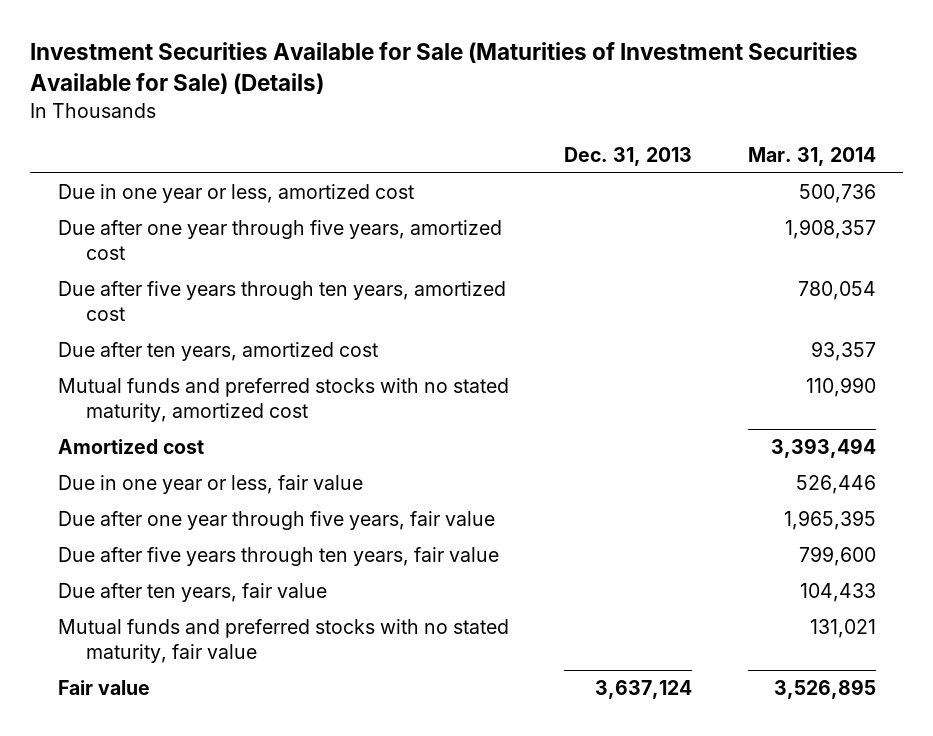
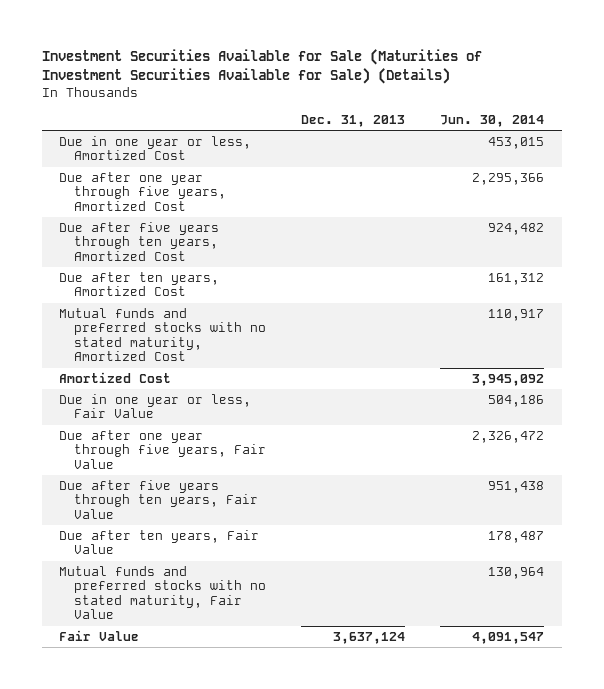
[747,147,876,167] Mar. 31, 2014 -> none
none -> [440,114,545,127] Jun. 30, 2014
[57,184,414,204] Due in one year or less, amortized cost -> [59,135,252,161] Due in one year or less, Amortized Cost
[57,220,502,261] Due after one year through five years, amortized cost -> [59,171,226,211] Due after one year through five years, Amortized Cost
[57,281,506,322] Due after five years through ten years, amortized cost -> [59,221,220,261] Due after five years through ten years, Amortized Cost
[57,342,378,362] Due after ten years, amortized cost -> [59,271,220,297] Due after ten years, Amortized Cost
[57,378,509,423] Mutual funds and preferred stocks with no stated maturity, amortized cost -> [59,307,266,362] Mutual funds and preferred stocks with no stated maturity, Amortized Cost
[57,439,204,455] Amortized cost -> [59,371,172,383] Amortized Cost
[57,475,363,495] Due in one year or less, fair value -> [59,393,252,419] Due in one year or less, Fair Value
[57,511,495,531] Due after one year through five years, fair value -> [59,429,266,469] Due after one year through five years, Fair Value
[57,547,499,567] Due after five years through ten years, fair value -> [59,479,258,519] Due after five years through ten years, Fair Value
[57,583,327,603] Due after ten years, fair value -> [59,529,260,555] Due after ten years, Fair Value
[57,619,509,664] Mutual funds and preferred stocks with no stated maturity, fair value -> [59,565,266,620] Mutual funds and preferred stocks with no stated maturity, Fair Value
[57,680,150,696] Fair value -> [59,629,140,641] Fair Value

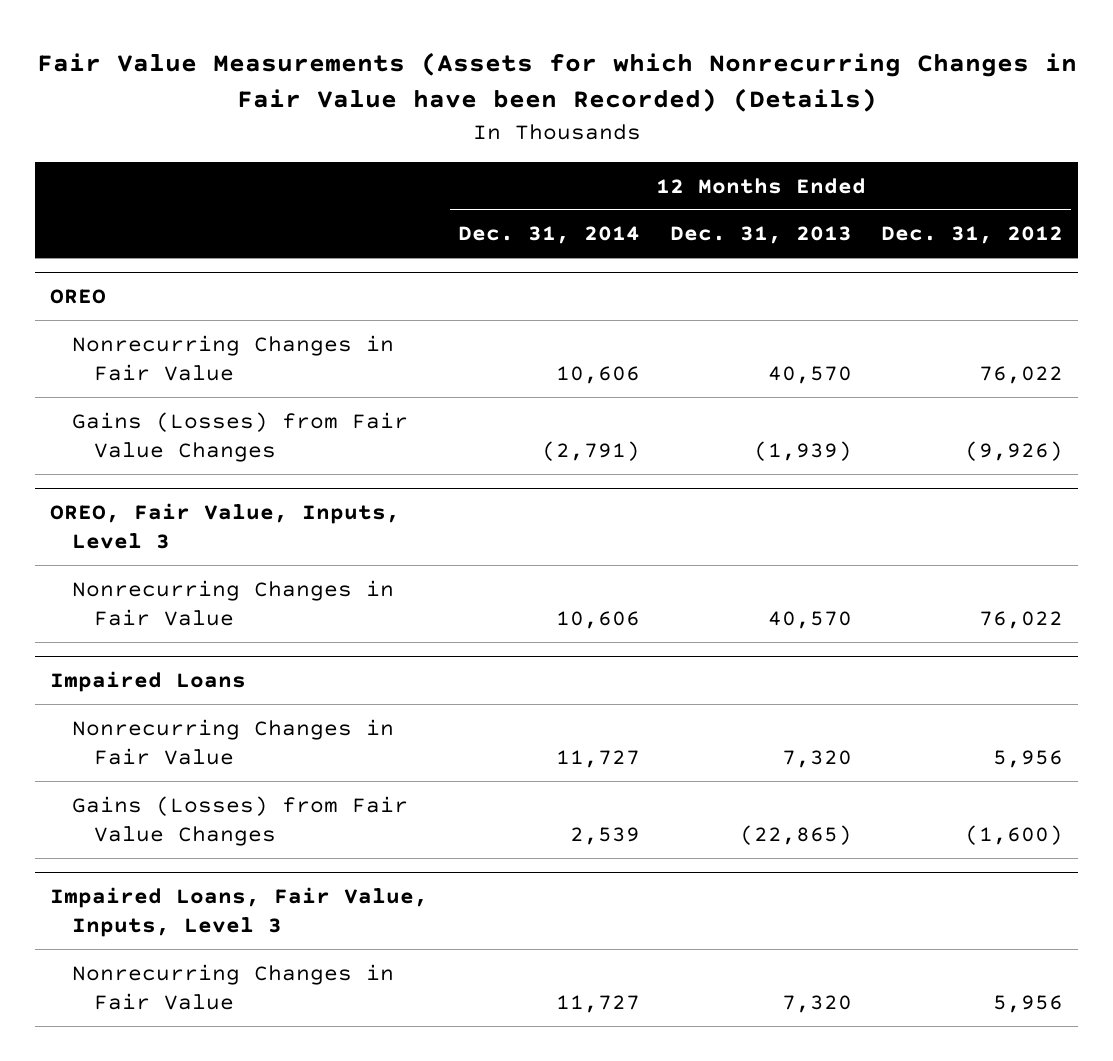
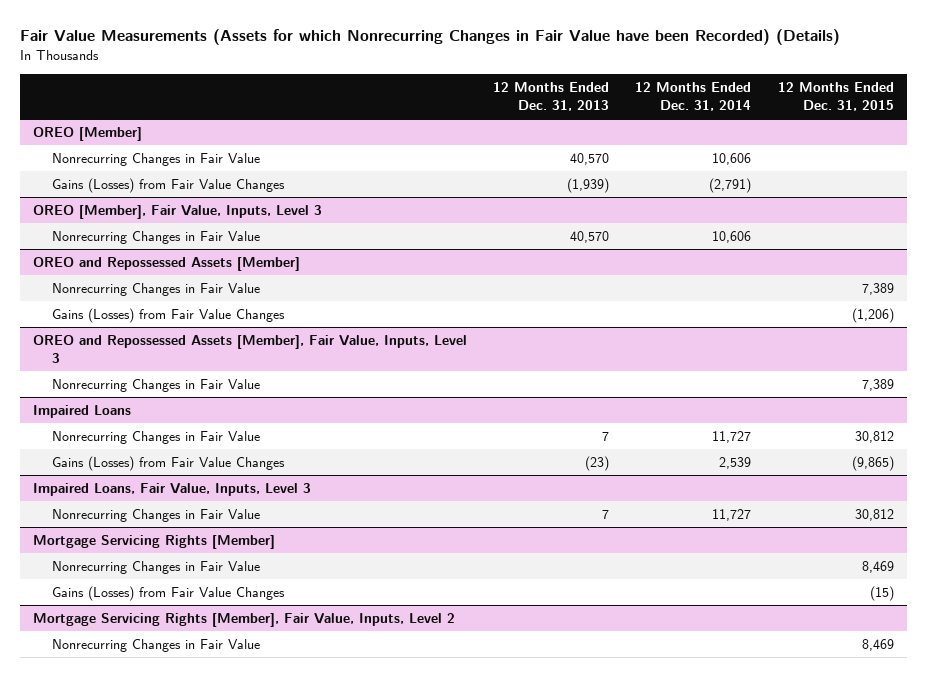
[881,226,1064,245] Dec. 31, 2012 -> none
none -> [777,82,894,112] 12 Months Ended Dec. 31, 2015
[50,289,107,305] OREO -> [32,126,142,141] OREO [Member]
[50,503,401,550] OREO, Fair Value, Inputs, Level 3 -> [32,204,322,219] OREO [Member], Fair Value, Inputs, Level 3
none -> [32,256,300,271] OREO and Repossessed Assets [Member]
none -> [51,282,260,296] Nonrecurring Changes in Fair Value
none -> [51,307,285,323] Gains (Losses) from Fair Value Changes
none -> [32,334,467,363] OREO and Repossessed Assets [Member], Fair Value, Inputs, Level 3
none -> [51,378,260,392] Nonrecurring Changes in Fair Value
[781,749,852,768] 7,320 -> [602,431,610,441] 7
[739,824,852,845] (22,865) -> [585,455,610,471] (23)
[781,994,852,1013] 7,320 -> [602,509,610,519] 7
none -> [32,534,275,549] Mortgage Servicing Rights [Member]
none -> [51,560,260,574] Nonrecurring Changes in Fair Value
none -> [51,585,285,601] Gains (Losses) from Fair Value Changes
none -> [32,612,455,627] Mortgage Servicing Rights [Member], Fair Value, Inputs, Level 2
none -> [51,638,260,652] Nonrecurring Changes in Fair Value

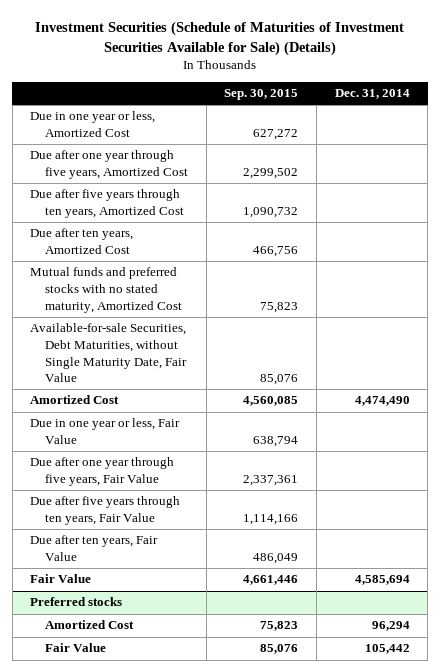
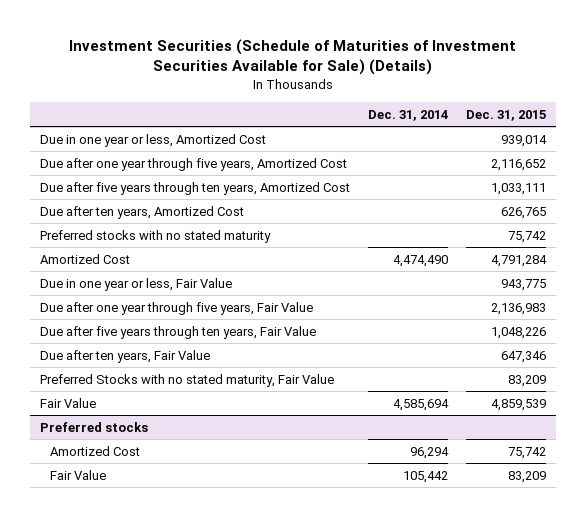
[224,89,299,101] Sep. 30, 2015 -> none
none -> [466,110,547,122] Dec. 31, 2015
[30,323,188,383] Available-for-sale Securities, Debt Maturities, without Single Maturity Date, Fair Value -> none
[30,267,183,313] Mutual funds and preferred stocks with no stated maturity, Amortized Cost -> [39,229,271,243] Preferred stocks with no stated maturity
none -> [39,373,334,387] Preferred Stocks with no stated maturity, Fair Value

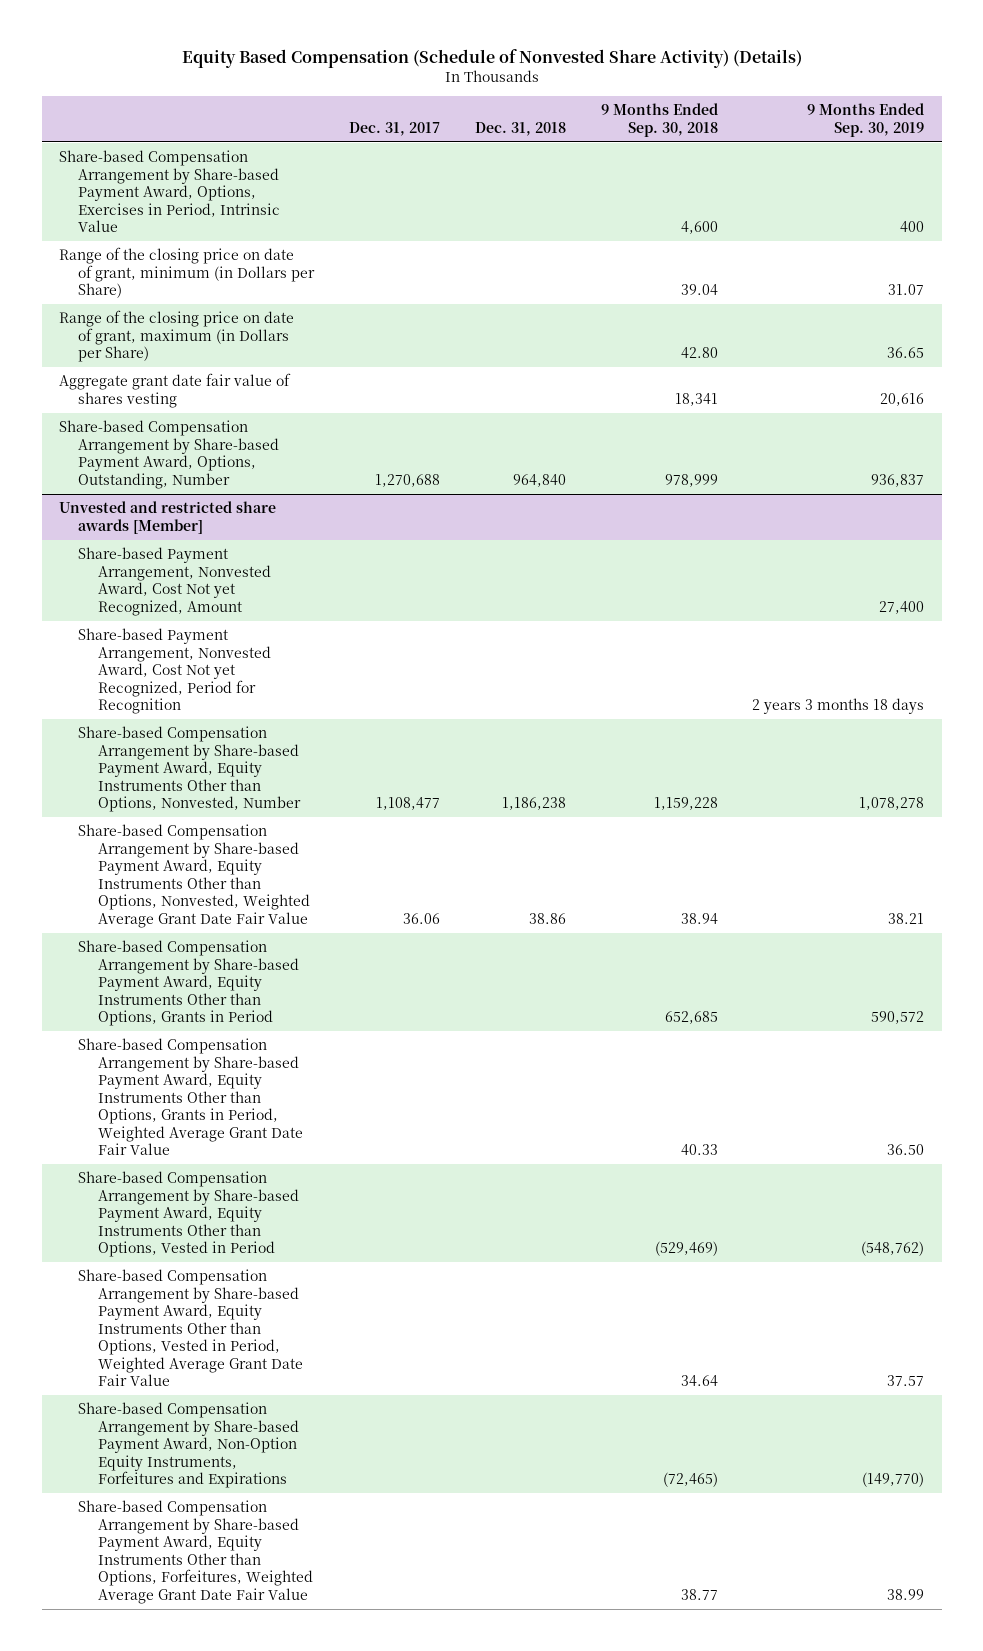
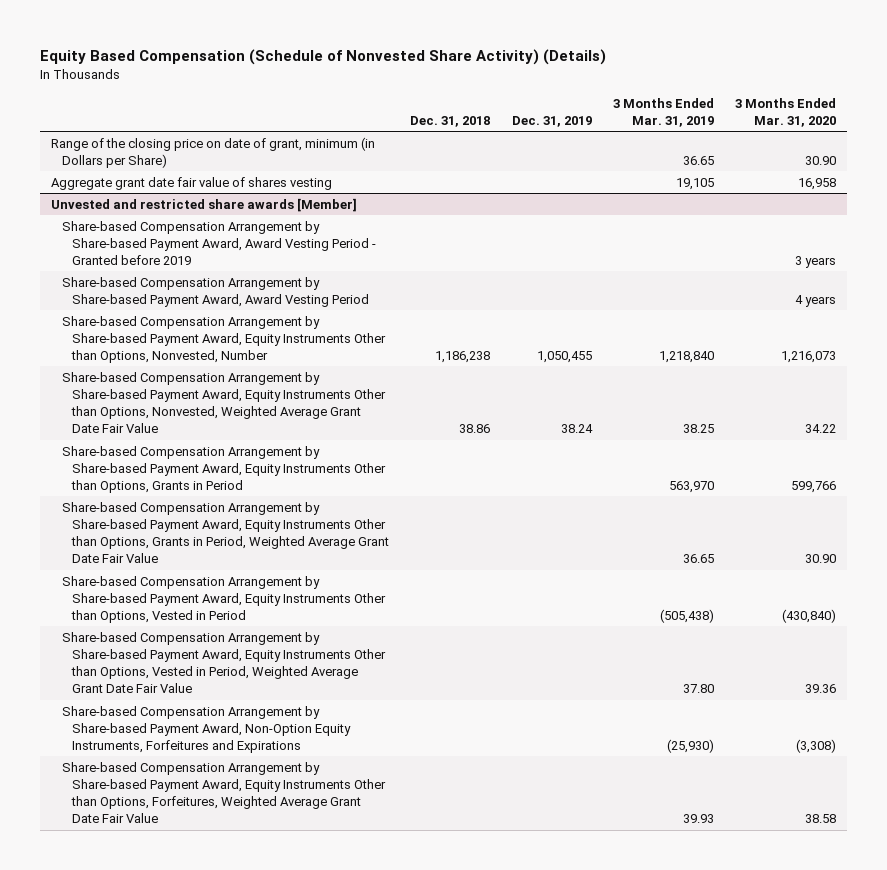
[349,121,441,136] Dec. 31, 2017 -> none
[600,103,718,137] 9 Months Ended Sep. 30, 2018 -> none
[807,103,925,137] 9 Months Ended Sep. 30, 2019 -> none
none -> [511,115,592,127] Dec. 31, 2019
none -> [612,97,714,127] 3 Months Ended Mar. 31, 2019
none -> [735,97,837,127] 3 Months Ended Mar. 31, 2020
[59,150,281,233] Share-based Compensation Arrangement by Share-based Payment Award, Options, Exercises in Period, Intrinsic Value -> none
[59,310,295,363] Range of the closing price on date of grant, maximum (in Dollars per Share) -> none
[59,420,280,489] Share-based Compensation Arrangement by Share-based Payment Award, Options, Outstanding, Number -> none
[78,547,271,616] Share-based Payment Arrangement, Nonvested Award, Cost Not yet Recognized, Amount -> none
[78,628,271,715] Share-based Payment Arrangement, Nonvested Award, Cost Not yet Recognized, Period for Recognition -> none
none -> [61,220,377,265] Share-based Compensation Arrangement by Share-based Payment Award, Award Vesting Period - Granted before 2019
none -> [61,276,370,307] Share-based Compensation Arrangement by Share-based Payment Award, Award Vesting Period

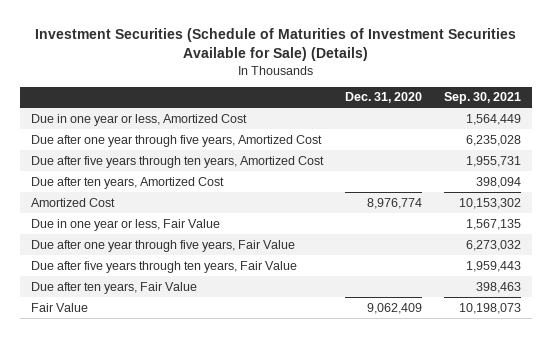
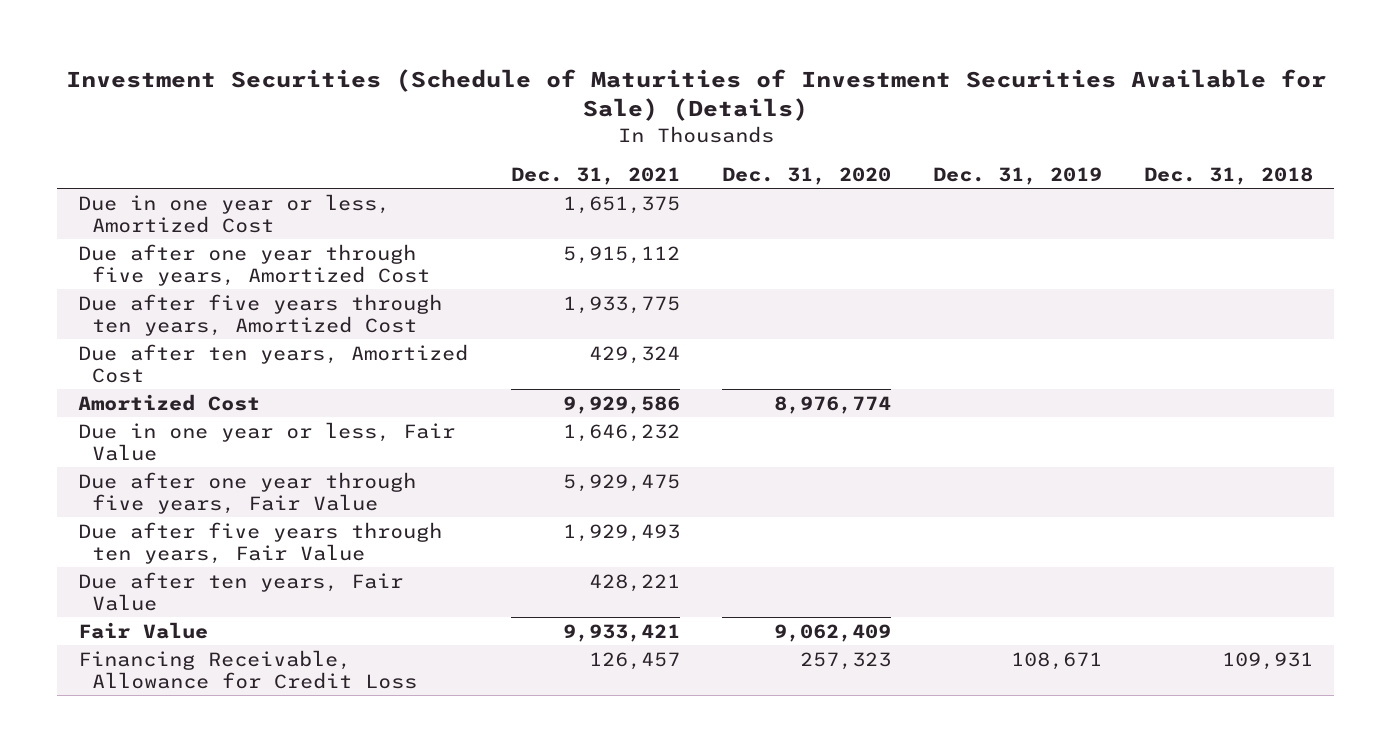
[444,92,522,105] Sep. 30, 2021 -> none
none -> [510,167,680,186] Dec. 31, 2021
none -> [932,167,1102,186] Dec. 31, 2019
none -> [1143,167,1313,186] Dec. 31, 2018
none -> [78,649,418,689] Financing Receivable, Allowance for Credit Loss

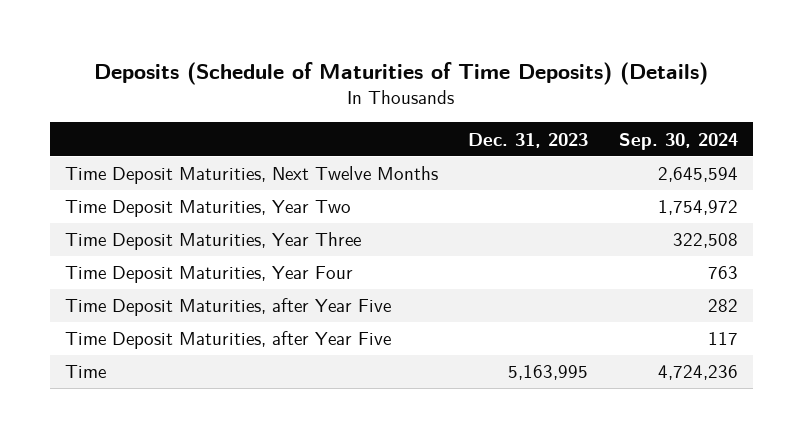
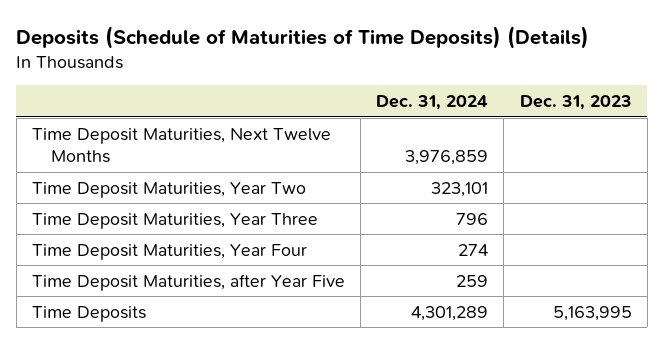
[618,132,738,150] Sep. 30, 2024 -> none
none -> [376,95,489,111] Dec. 31, 2024
[65,331,392,350] Time Deposit Maturities, after Year Five -> none
[65,365,107,379] Time -> [31,305,146,322] Time Deposits

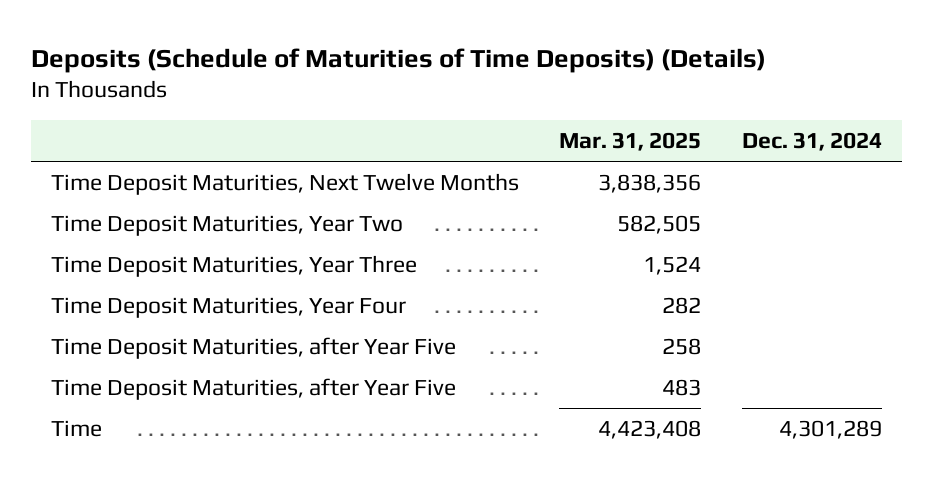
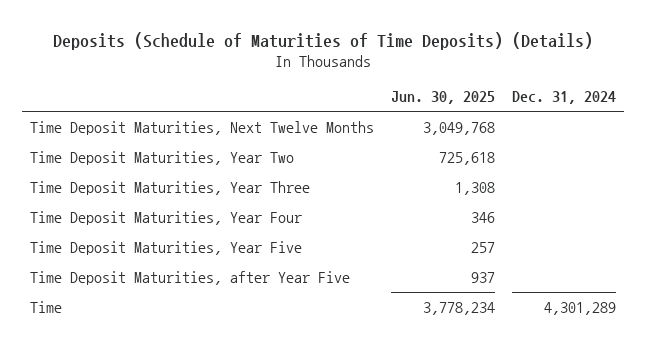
[559,132,702,152] Mar. 31, 2025 -> none
none -> [391,91,496,105] Jun. 30, 2025
[51,336,457,359] Time Deposit Maturities, after Year Five -> [30,240,303,255] Time Deposit Maturities, Year Five

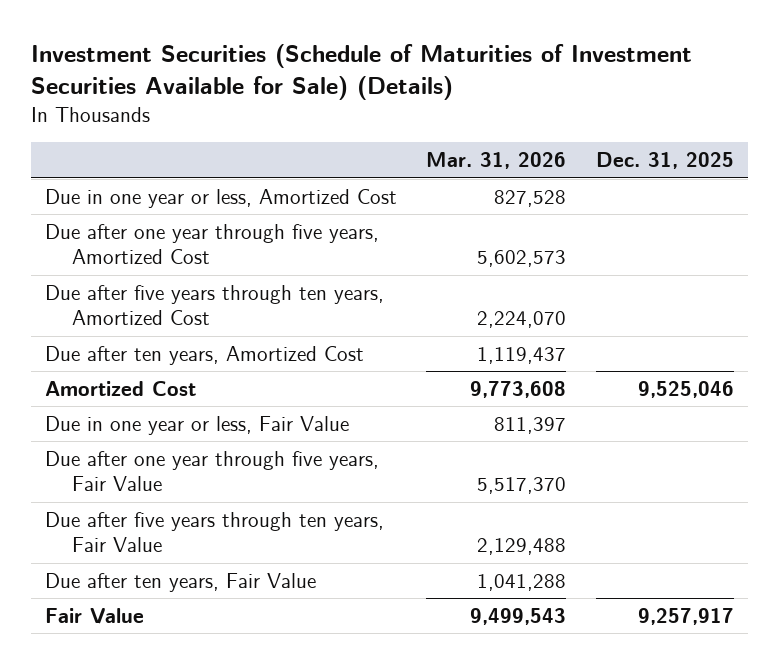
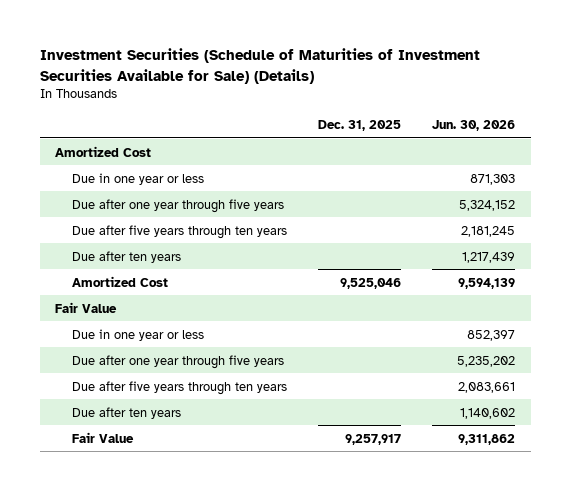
[426,152,567,170] Mar. 31, 2026 -> none
none -> [432,119,516,131] Jun. 30, 2026
none -> [55,145,152,157] Amortized Cost
[45,188,398,208] Due in one year or less, Amortized Cost -> [71,172,204,185] Due in one year or less
[45,223,380,265] Due after one year through five years, Amortized Cost -> [71,198,284,213] Due after one year through five years
[45,284,385,326] Due after five years through ten years, Amortized Cost -> [71,224,287,239] Due after five years through ten years
[45,345,365,365] Due after ten years, Amortized Cost -> [71,250,181,263] Due after ten years
none -> [55,301,118,313] Fair Value
[45,415,350,435] Due in one year or less, Fair Value -> [71,328,204,341] Due in one year or less
[45,450,380,492] Due after one year through five years, Fair Value -> [71,354,284,369] Due after one year through five years
[45,511,385,553] Due after five years through ten years, Fair Value -> [71,380,287,395] Due after five years through ten years
[45,572,317,592] Due after ten years, Fair Value -> [71,406,181,419] Due after ten years

